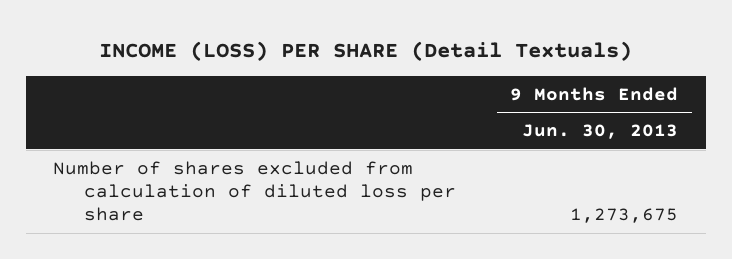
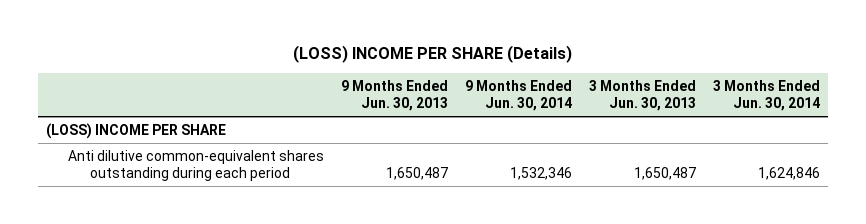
[98,40,632,61] INCOME (LOSS) PER SHARE (Detail Textuals) -> [292,45,572,64] (LOSS) INCOME PER SHARE (Details)
none -> [464,80,572,112] 9 Months Ended Jun. 30, 2014
none -> [588,80,696,112] 3 Months Ended Jun. 30, 2013
none -> [712,80,820,112] 3 Months Ended Jun. 30, 2014
[53,160,456,222] Number of shares excluded from calculation of diluted loss per share -> none
none -> [46,122,227,139] (LOSS) INCOME PER SHARE
none -> [68,149,325,181] Anti dilutive common-equivalent shares outstanding during each period

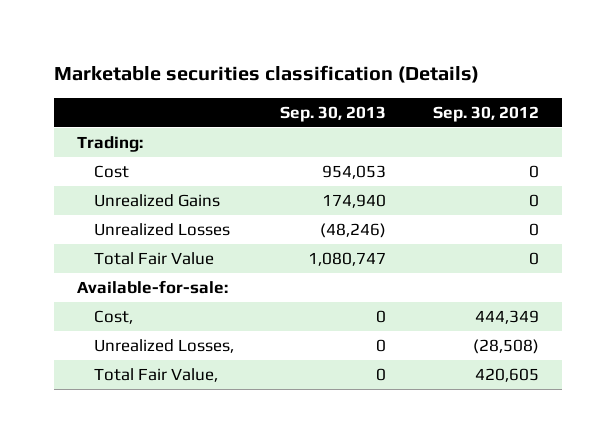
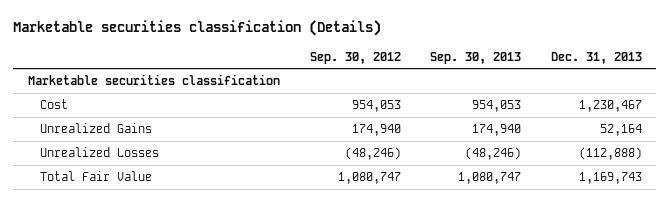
none -> [550,51,642,64] Dec. 31, 2013
[76,136,143,153] Trading: -> none
[76,280,228,295] Available-for-sale: -> none
[93,310,133,325] Cost, -> none
[93,339,234,354] Unrealized Losses, -> none
[93,368,218,383] Total Fair Value, -> none
none -> [28,74,281,86] Marketable securities classification
[528,165,539,179] 0 -> [351,100,401,113] 954,053
[528,194,539,208] 0 -> [351,124,401,137] 174,940
[528,223,539,237] 0 -> [344,147,401,161] (48,246)
[528,252,539,266] 0 -> [337,172,401,185] 1,080,747

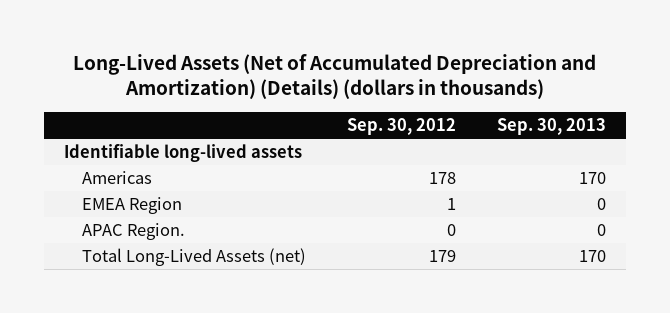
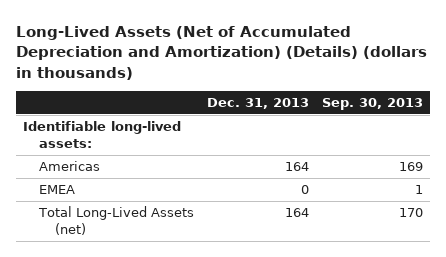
[346,118,456,136] Sep. 30, 2012 -> none
none -> [206,98,309,110] Dec. 31, 2013
[81,223,185,241] APAC Region. -> none
[64,144,303,163] Identifiable long-lived assets -> [22,121,181,149] Identifiable long-lived assets:
[578,172,606,185] 170 -> [399,162,424,172] 169
[81,197,182,215] EMEA Region -> [38,185,75,195] EMEA
[596,198,606,211] 0 -> [415,185,424,195] 1

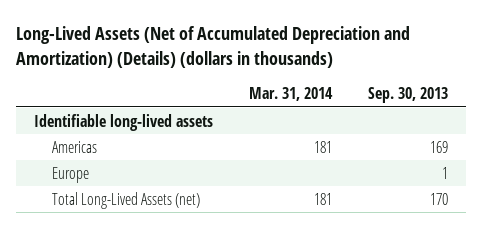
[206,98,309,110] Dec. 31, 2013 -> none
none -> [249,87,334,102] Mar. 31, 2014
[22,121,181,149] Identifiable long-lived assets: -> [33,113,213,131] Identifiable long-lived assets
[38,185,75,195] EMEA -> none
none -> [52,166,90,183] Europe

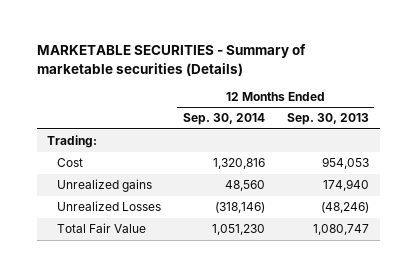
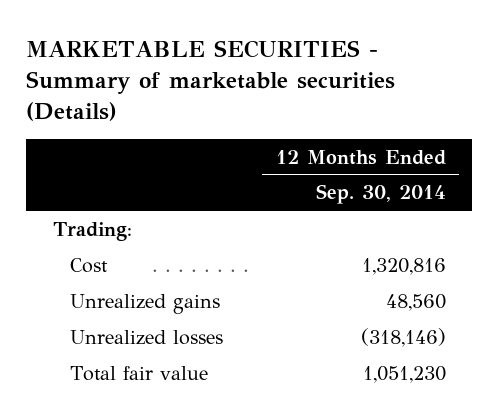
[286,113,369,126] Sep. 30, 2013 -> none
[56,201,161,212] Unrealized Losses -> [69,329,223,345] Unrealized losses
[56,223,146,234] Total Fair Value -> [69,365,208,381] Total fair value

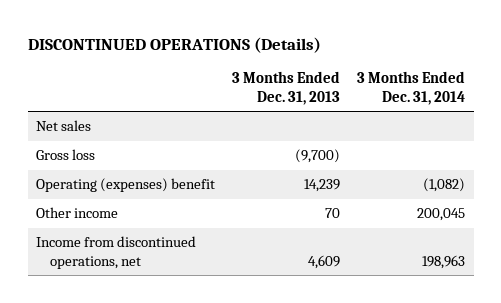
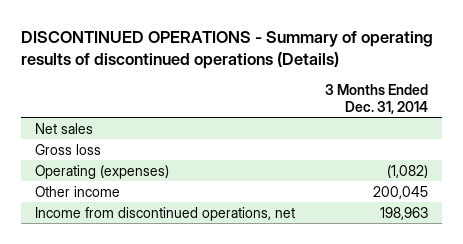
[27,36,321,53] DISCONTINUED OPERATIONS (Details) -> [20,30,433,70] DISCONTINUED OPERATIONS - Summary of operating results of discontinued operations (Details)
[232,71,341,105] 3 Months Ended Dec. 31, 2013 -> none
[36,178,216,193] Operating (expenses) benefit -> [35,164,170,179] Operating (expenses)

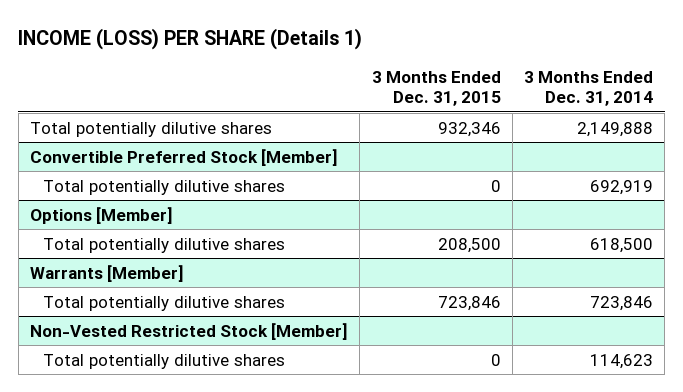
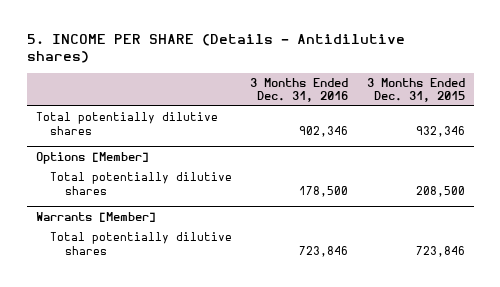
[18,27,363,50] INCOME (LOSS) PER SHARE (Details 1) -> [26,34,405,64] 5. INCOME PER SHARE (Details - Antidilutive shares)
[523,70,653,106] 3 Months Ended Dec. 31, 2014 -> none
none -> [250,77,349,103] 3 Months Ended Dec. 31, 2016
[30,148,339,166] Convertible Preferred Stock [Member] -> none
[43,179,286,195] Total potentially dilutive shares -> none
[30,322,349,340] Non-Vested Restricted Stock [Member] -> none
[43,353,286,369] Total potentially dilutive shares -> none

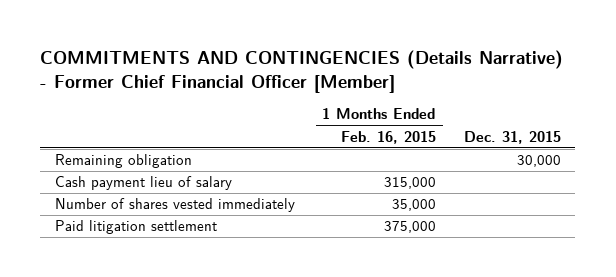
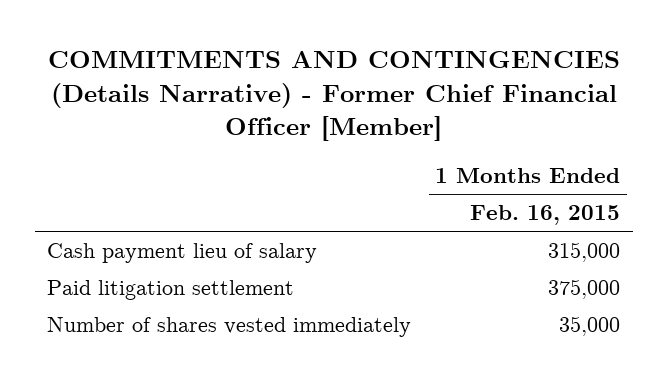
[464,130,562,144] Dec. 31, 2015 -> none
[54,154,192,169] Remaining obligation -> none
[54,198,295,213] Number of shares vested immediately -> [46,316,411,337] Number of shares vested immediately

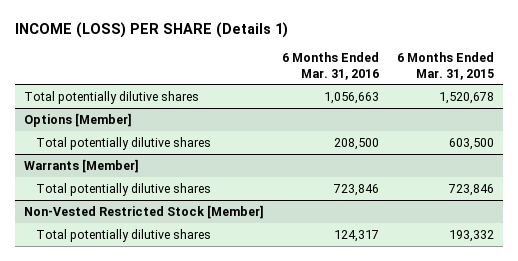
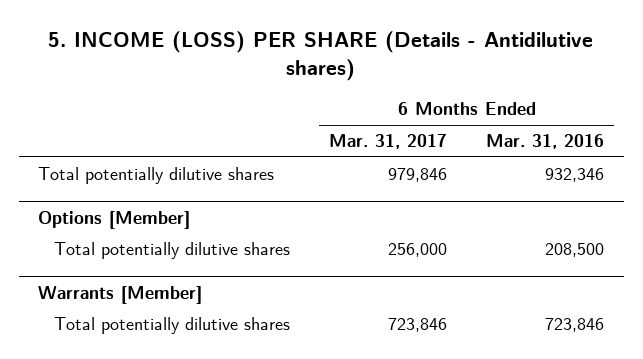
[14,22,288,39] INCOME (LOSS) PER SHARE (Details 1) -> [48,30,594,81] 5. INCOME (LOSS) PER SHARE (Details - Antidilutive shares)
[396,52,494,80] 6 Months Ended Mar. 31, 2015 -> none
none -> [329,134,448,150] Mar. 31, 2017
[323,91,379,104] 1,056,663 -> [545,168,605,183] 932,346
[23,204,264,219] Non-Vested Restricted Stock [Member] -> none
[36,228,212,242] Total potentially dilutive shares -> none

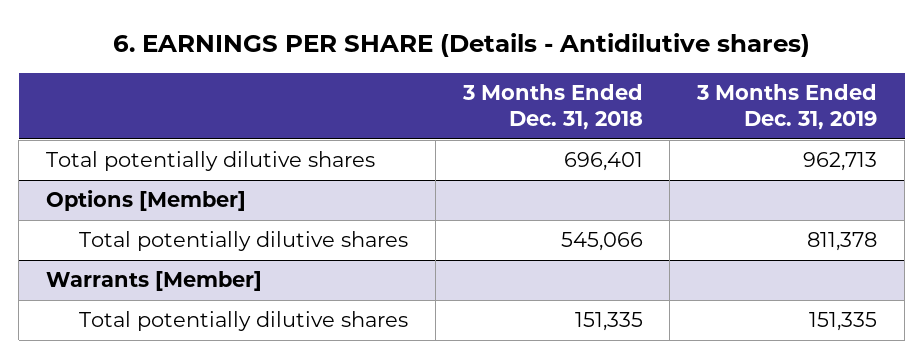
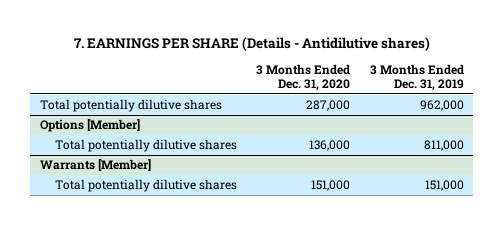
[112,32,810,57] 6. EARNINGS PER SHARE (Details - Antidilutive shares) -> [73,37,430,52] 7. EARNINGS PER SHARE (Details - Antidilutive shares)
[461,84,643,131] 3 Months Ended Dec. 31, 2018 -> none
none -> [256,64,351,92] 3 Months Ended Dec. 31, 2020
[803,152,878,172] 962,713 -> [419,100,464,112] 962,000
[807,232,878,252] 811,378 -> [423,140,464,152] 811,000
[809,312,878,332] 151,335 -> [424,180,464,192] 151,000

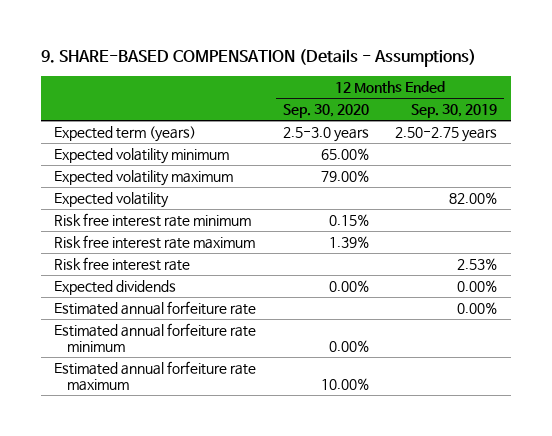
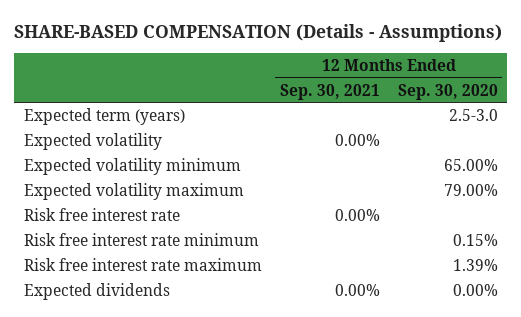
[40,49,476,68] 9. SHARE-BASED COMPENSATION (Details - Assumptions) -> [14,24,503,43] SHARE-BASED COMPENSATION (Details - Assumptions)
[411,104,498,119] Sep. 30, 2019 -> none
none -> [279,83,380,100] Sep. 30, 2021
[282,126,369,142] 2.5-3.0 years -> [448,108,498,121] 2.5-3.0
[54,191,170,208] Expected volatility -> [23,132,162,150] Expected volatility
[54,256,191,271] Risk free interest rate -> [23,207,180,221] Risk free interest rate
[54,300,257,315] Estimated annual forfeiture rate -> none
[54,322,257,353] Estimated annual forfeiture rate minimum -> none
[54,360,257,392] Estimated annual forfeiture rate maximum -> none

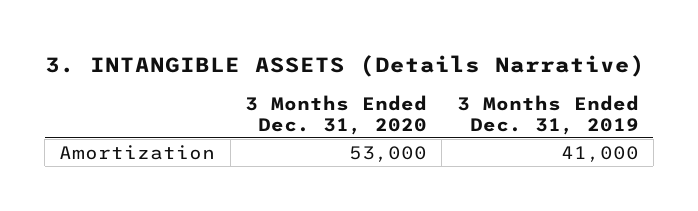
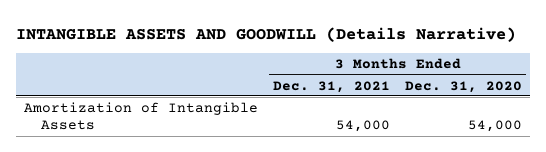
[44,55,645,78] 3. INTANGIBLE ASSETS (Details Narrative) -> [16,26,517,42] INTANGIBLE ASSETS AND GOODWILL (Details Narrative)
[456,94,639,135] 3 Months Ended Dec. 31, 2019 -> none
none -> [273,80,391,93] Dec. 31, 2021
[59,144,216,160] Amortization -> [23,101,258,131] Amortization of Intangible Assets
[348,145,427,162] 53,000 -> [468,120,523,133] 54,000

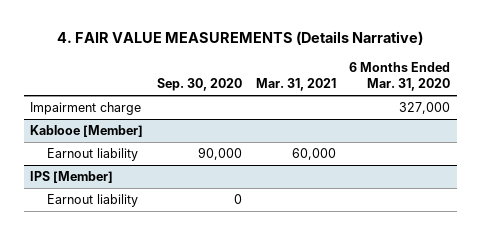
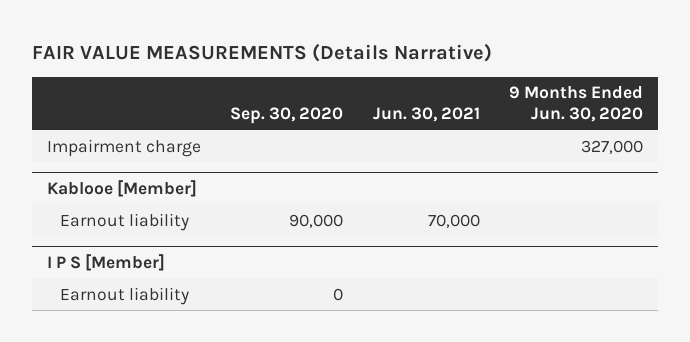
[57,31,424,46] 4. FAIR VALUE MEASUREMENTS (Details Narrative) -> [32,43,493,63] FAIR VALUE MEASUREMENTS (Details Narrative)
[255,78,336,92] Mar. 31, 2021 -> none
[349,62,451,92] 6 Months Ended Mar. 31, 2020 -> none
none -> [372,106,480,122] Jun. 30, 2021
none -> [509,86,644,122] 9 Months Ended Jun. 30, 2020
[30,171,114,184] IPS [Member] -> [46,253,165,271] I P S [Member]

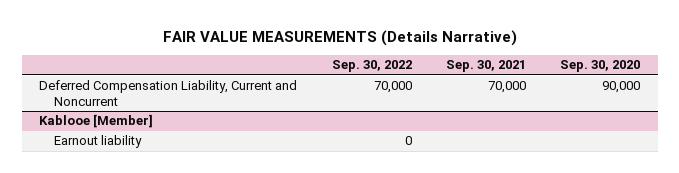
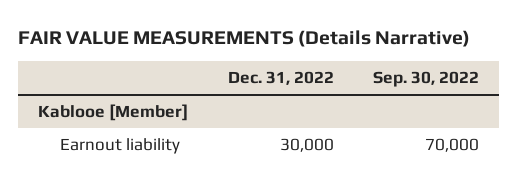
[445,60,526,73] Sep. 30, 2021 -> none
[560,60,641,73] Sep. 30, 2020 -> none
none -> [227,71,334,86] Dec. 31, 2022
[39,80,298,107] Deferred Compensation Liability, Current and Noncurrent -> none
[404,136,412,146] 0 -> [425,138,480,153] 70,000

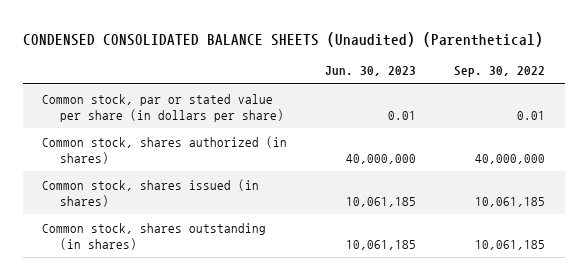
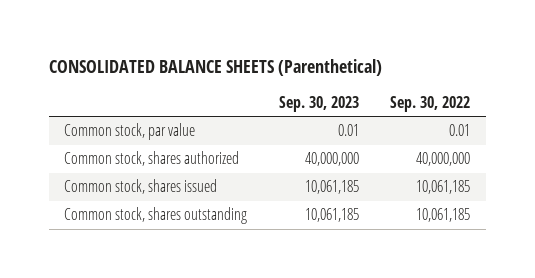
[23,31,544,47] CONDENSED CONSOLIDATED BALANCE SHEETS (Unaudited) (Parenthetical) -> [48,58,382,76] CONSOLIDATED BALANCE SHEETS (Parenthetical)
[325,66,417,77] Jun. 30, 2023 -> none
none -> [278,95,359,112] Sep. 30, 2023
[42,93,285,123] Common stock, par or stated value per share (in dollars per share) -> [64,123,196,141] Common stock, par value
[42,135,288,165] Common stock, shares authorized (in shares) -> [64,151,240,167] Common stock, shares authorized
[42,178,260,208] Common stock, shares issued (in shares) -> [64,179,218,195] Common stock, shares issued
[42,222,267,251] Common stock, shares outstanding (in shares) -> [64,207,248,225] Common stock, shares outstanding

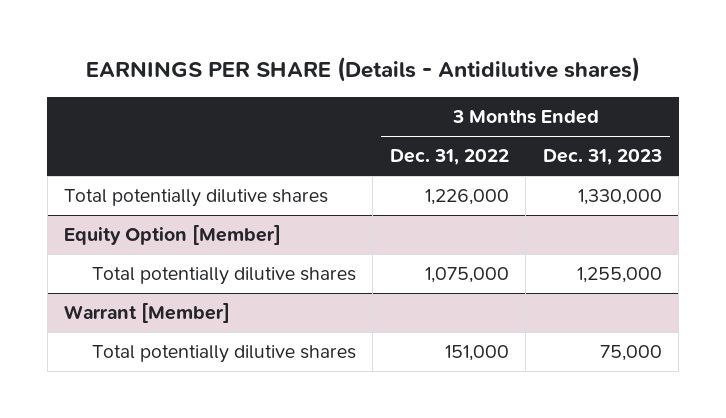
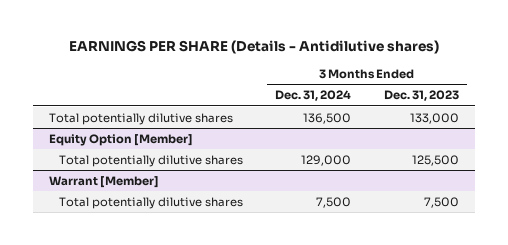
[389,149,509,166] Dec. 31, 2022 -> none
none -> [275,90,352,102] Dec. 31, 2024
[577,189,662,206] 1,330,000 -> [409,112,459,124] 133,000
[576,267,662,284] 1,255,000 -> [411,154,459,166] 125,500
[599,345,662,362] 75,000 -> [423,196,459,208] 7,500

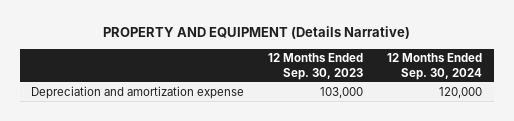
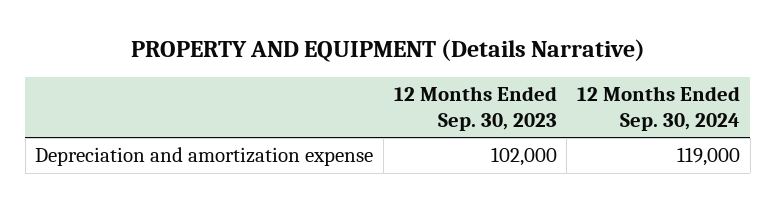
[320,87,364,99] 103,000 -> [490,147,557,167] 102,000
[439,87,483,99] 120,000 -> [677,147,741,167] 119,000

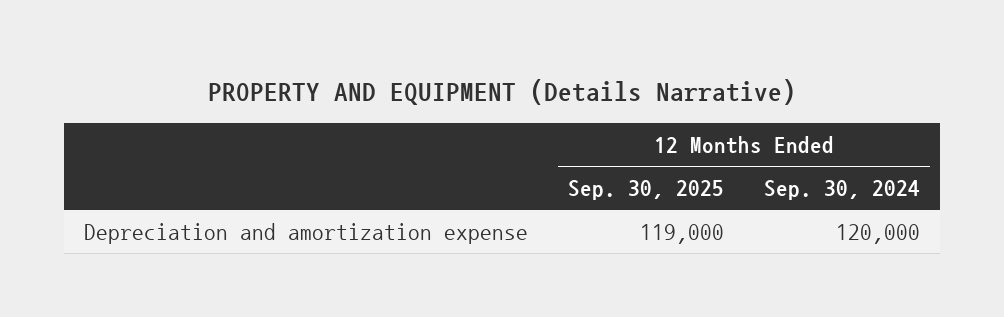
[393,85,557,131] 12 Months Ended Sep. 30, 2023 -> none
none -> [567,180,724,201] Sep. 30, 2025
[677,147,741,167] 119,000 -> [835,224,920,245] 120,000

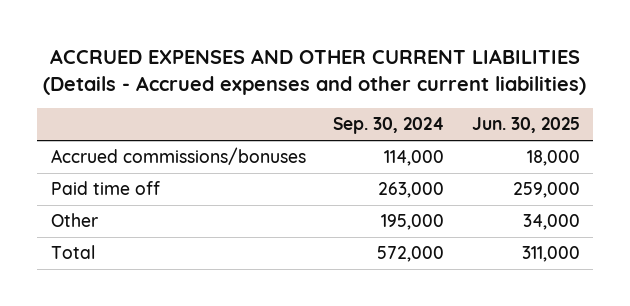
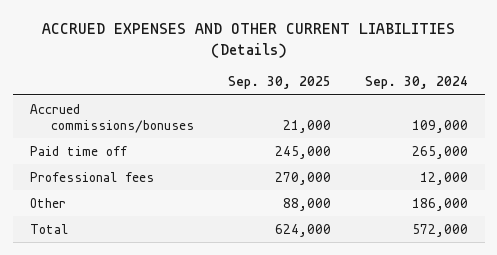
[43,49,587,96] ACCRUED EXPENSES AND OTHER CURRENT LIABILITIES (Details - Accrued expenses and other current liabilities) -> [41,22,455,58] ACCRUED EXPENSES AND OTHER CURRENT LIABILITIES (Details)
[471,117,580,134] Jun. 30, 2025 -> none
none -> [227,76,331,90] Sep. 30, 2025
[384,149,445,166] 114,000 -> [411,119,468,133] 109,000
[378,181,445,198] 263,000 -> [411,145,468,159] 265,000
none -> [29,171,154,182] Professional fees
[381,213,445,230] 195,000 -> [411,197,468,211] 186,000

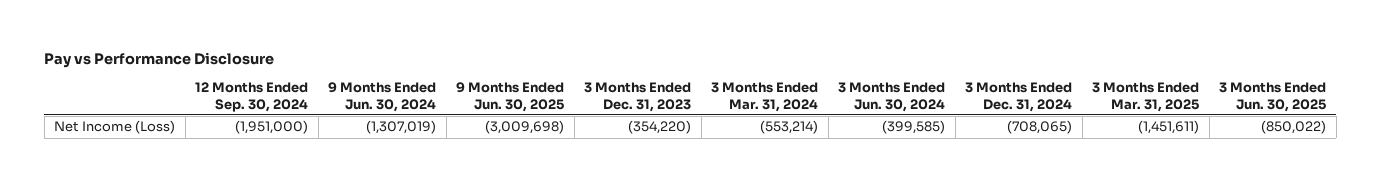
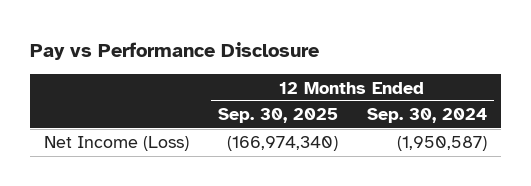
[328,82,437,112] 9 Months Ended Jun. 30, 2024 -> none
[456,82,565,112] 9 Months Ended Jun. 30, 2025 -> none
[584,82,692,112] 3 Months Ended Dec. 31, 2023 -> none
[711,82,819,112] 3 Months Ended Mar. 31, 2024 -> none
[838,82,946,112] 3 Months Ended Jun. 30, 2024 -> none
[965,82,1073,112] 3 Months Ended Dec. 31, 2024 -> none
[1092,82,1200,112] 3 Months Ended Mar. 31, 2025 -> none
[1219,82,1327,112] 3 Months Ended Jun. 30, 2025 -> none
none -> [218,108,339,124] Sep. 30, 2025
[235,120,309,135] (1,951,000) -> [396,136,487,152] (1,950,587)

